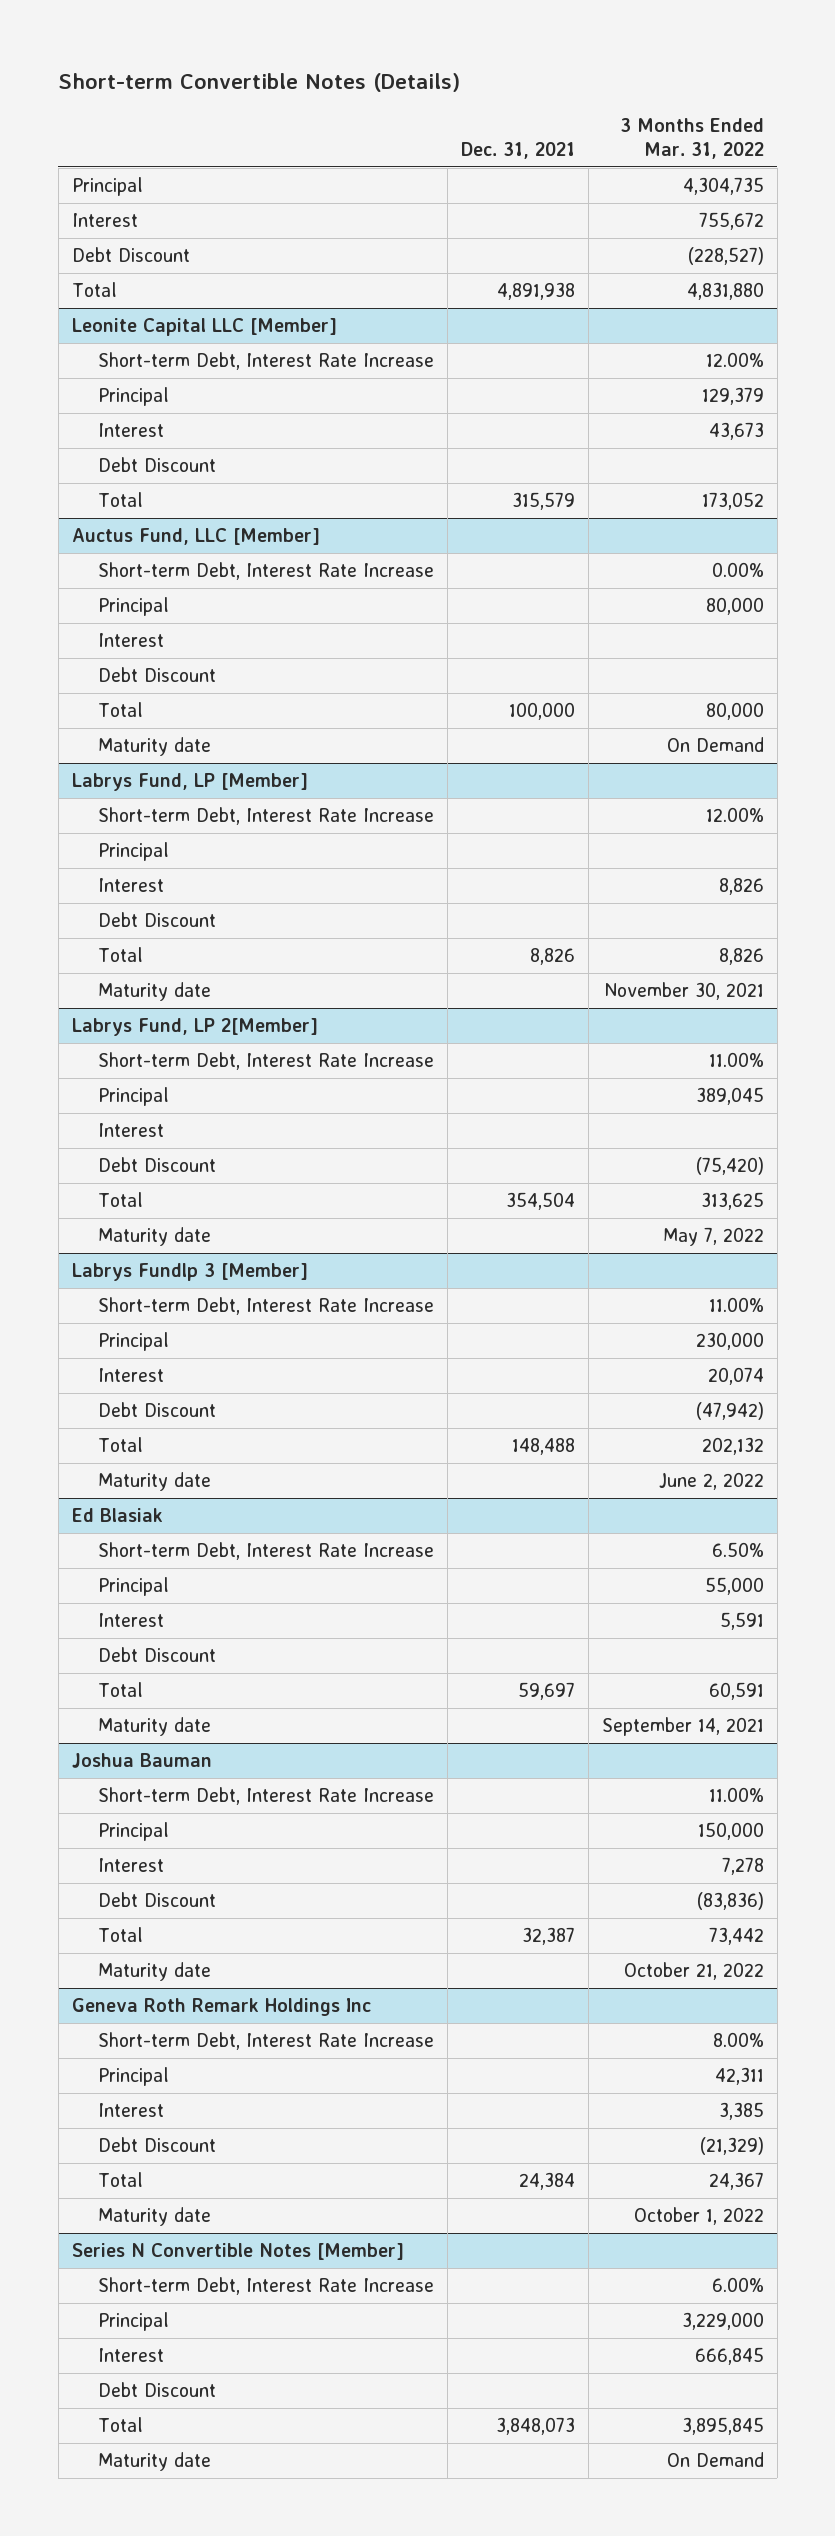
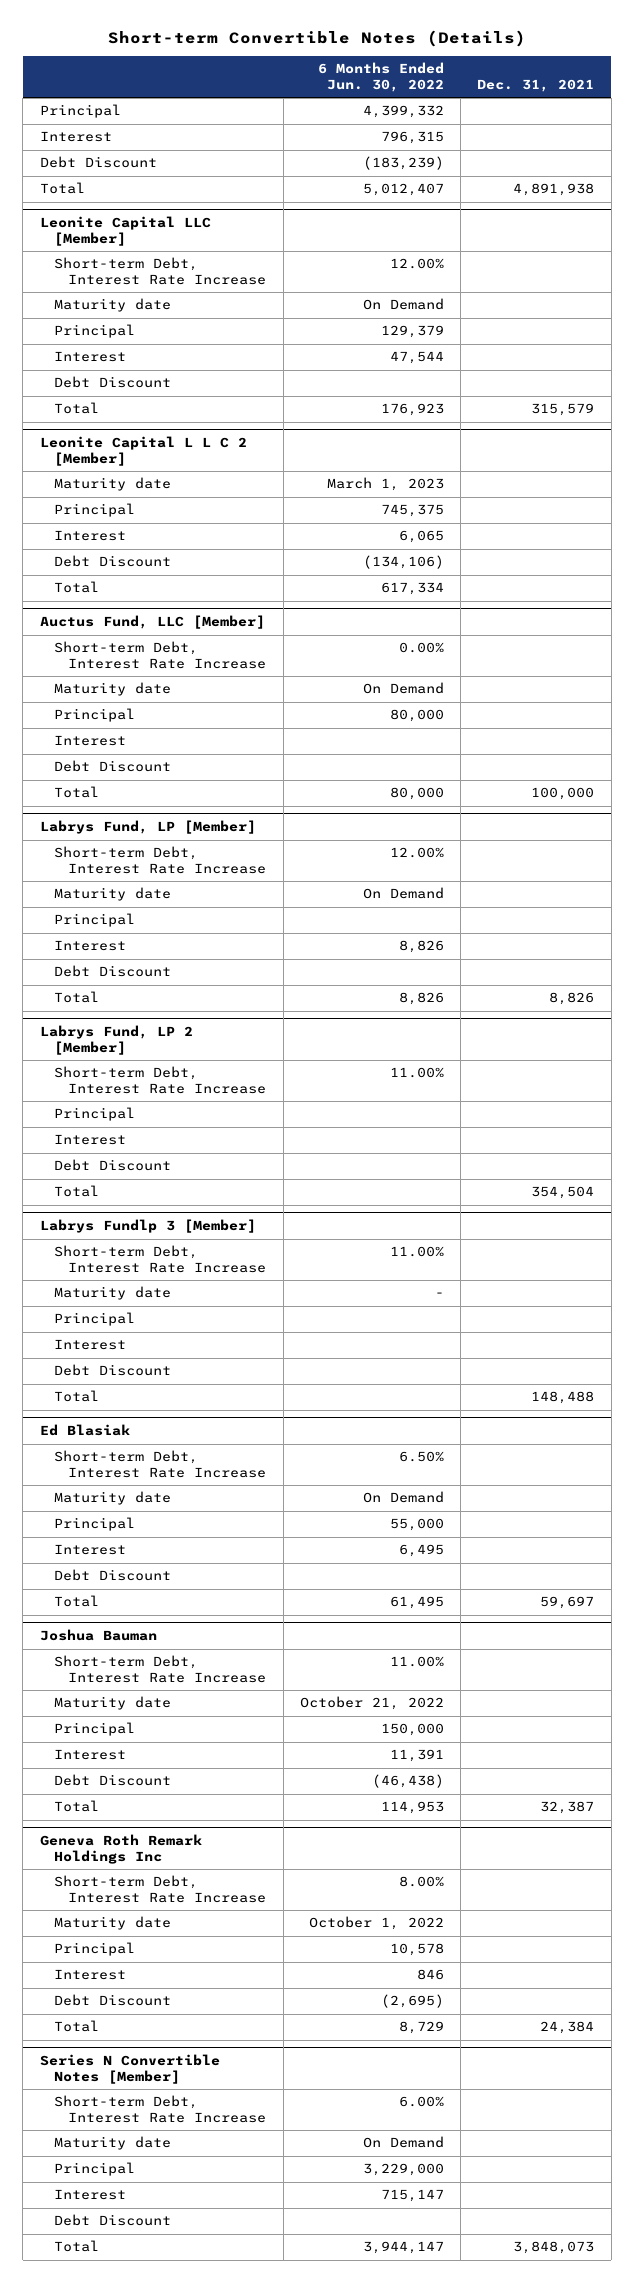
[619,118,764,159] 3 Months Ended Mar. 31, 2022 -> none
none -> [317,62,444,93] 6 Months Ended Jun. 30, 2022
none -> [54,298,172,313] Maturity date
none -> [39,436,247,466] Leonite Capital L L C 2 [Member]
none -> [54,477,172,492] Maturity date
none -> [54,503,136,518] Principal
none -> [54,530,127,542] Interest
none -> [54,555,172,568] Debt Discount
none -> [54,581,100,594] Total
[98,737,212,757] Maturity date -> [54,682,172,697] Maturity date
[98,982,212,1002] Maturity date -> [54,887,172,902] Maturity date
[71,1018,318,1037] Labrys Fund, LP 2[Member] -> [39,1025,193,1055] Labrys Fund, LP 2 [Member]
[98,1227,212,1247] Maturity date -> none
[98,1472,212,1492] Maturity date -> [54,1286,172,1301] Maturity date
[98,1717,212,1737] Maturity date -> [54,1491,172,1506] Maturity date
[98,1962,212,1982] Maturity date -> [54,1696,172,1711] Maturity date
[98,2207,212,2227] Maturity date -> [54,1916,172,1931] Maturity date
[98,2452,212,2472] Maturity date -> [54,2136,172,2151] Maturity date

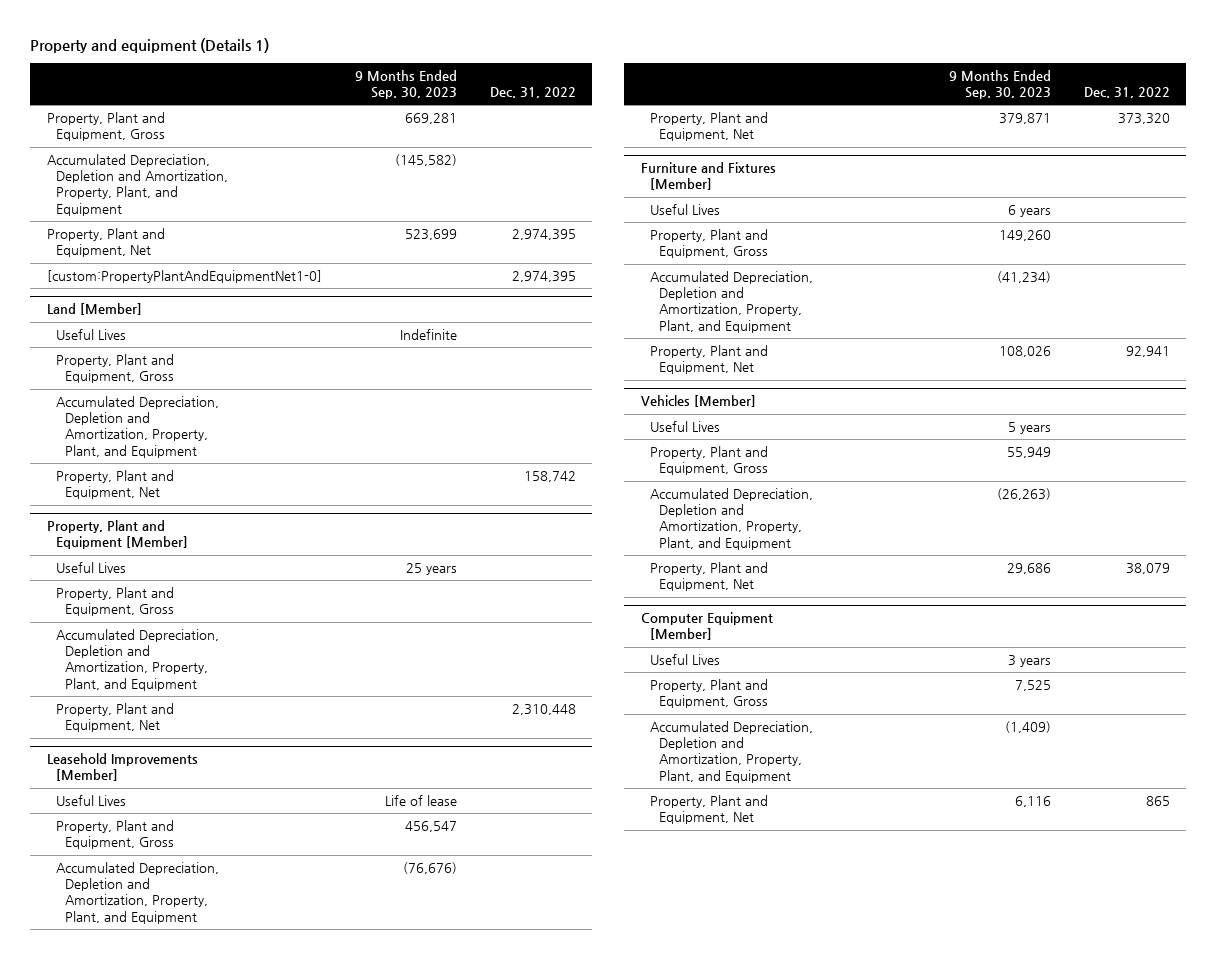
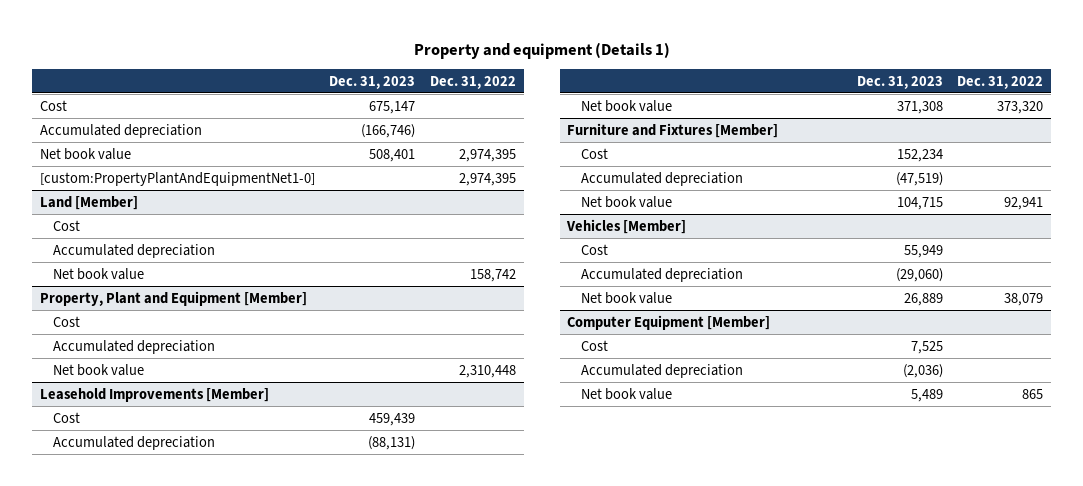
[354,69,457,99] 9 Months Ended Sep. 30, 2023 -> none
none -> [329,75,416,89] Dec. 31, 2023
[46,112,165,142] Property, Plant and Equipment, Gross -> [39,99,67,111] Cost
[46,154,228,216] Accumulated Depreciation, Depletion and Amortization, Property, Plant, and Equipment -> [39,123,202,138] Accumulated depreciation
[46,228,165,258] Property, Plant and Equipment, Net -> [39,147,131,160] Net book value
[55,329,126,341] Useful Lives -> none
[55,354,174,384] Property, Plant and Equipment, Gross -> [53,219,81,231] Cost
[55,396,219,458] Accumulated Depreciation, Depletion and Amortization, Property, Plant, and Equipment -> [53,243,216,258] Accumulated depreciation
[55,470,174,500] Property, Plant and Equipment, Net -> [53,267,145,280] Net book value
[55,562,126,574] Useful Lives -> none
[55,587,174,617] Property, Plant and Equipment, Gross -> [53,315,81,327] Cost
[55,629,219,691] Accumulated Depreciation, Depletion and Amortization, Property, Plant, and Equipment -> [53,339,216,354] Accumulated depreciation
[55,703,174,733] Property, Plant and Equipment, Net -> [53,363,145,376] Net book value
[55,795,126,807] Useful Lives -> none
[55,820,174,850] Property, Plant and Equipment, Gross -> [53,411,81,423] Cost
[55,862,219,924] Accumulated Depreciation, Depletion and Amortization, Property, Plant, and Equipment -> [53,435,216,450] Accumulated depreciation
[649,112,768,142] Property, Plant and Equipment, Net -> [580,99,672,112] Net book value
[649,204,720,216] Useful Lives -> none
[649,229,768,259] Property, Plant and Equipment, Gross -> [580,147,608,159] Cost
[649,271,813,333] Accumulated Depreciation, Depletion and Amortization, Property, Plant, and Equipment -> [580,171,743,186] Accumulated depreciation
[649,345,768,375] Property, Plant and Equipment, Net -> [580,195,672,208] Net book value
[649,421,720,433] Useful Lives -> none
[649,446,768,476] Property, Plant and Equipment, Gross -> [580,243,608,255] Cost
[649,488,813,550] Accumulated Depreciation, Depletion and Amortization, Property, Plant, and Equipment -> [580,267,743,282] Accumulated depreciation
[649,562,768,592] Property, Plant and Equipment, Net -> [580,291,672,304] Net book value
[649,654,720,666] Useful Lives -> none
[649,679,768,709] Property, Plant and Equipment, Gross -> [580,339,608,351] Cost
[649,721,813,783] Accumulated Depreciation, Depletion and Amortization, Property, Plant, and Equipment -> [580,363,743,378] Accumulated depreciation
[649,795,768,825] Property, Plant and Equipment, Net -> [580,387,672,400] Net book value

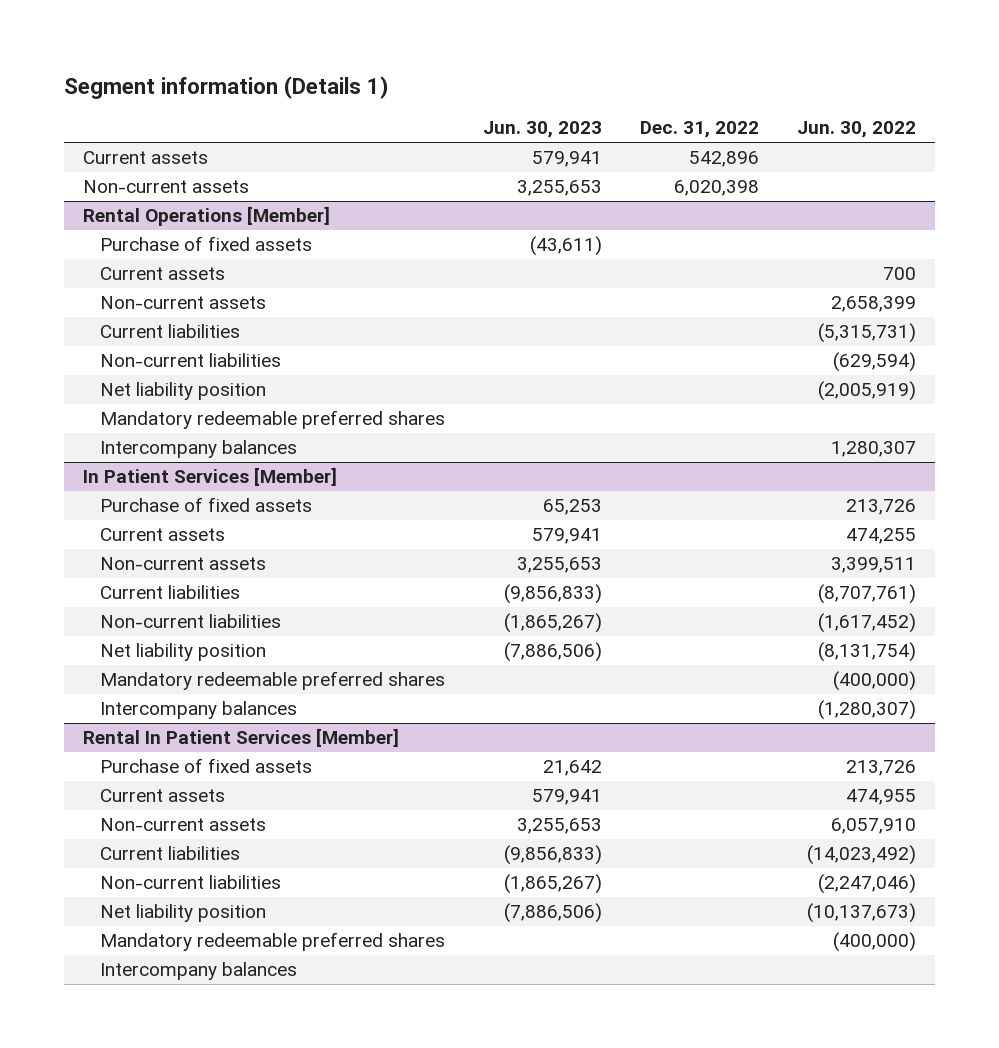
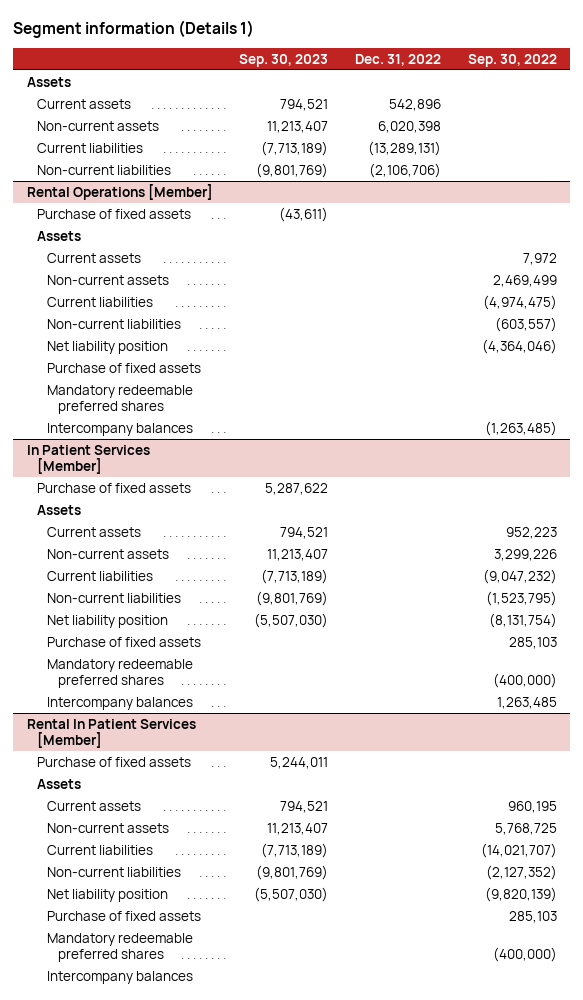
[483,121,603,139] Jun. 30, 2023 -> none
[796,121,916,139] Jun. 30, 2022 -> none
none -> [239,53,329,67] Sep. 30, 2023
none -> [467,53,557,67] Sep. 30, 2022
none -> [26,76,71,87] Assets
none -> [37,142,144,153] Current liabilities
none -> [37,164,172,175] Non-current liabilities
none -> [37,230,82,241] Assets
none -> [47,362,202,373] Purchase of fixed assets
none -> [37,504,82,515] Assets
none -> [47,636,202,647] Purchase of fixed assets
none -> [37,778,82,789] Assets
none -> [47,910,202,921] Purchase of fixed assets

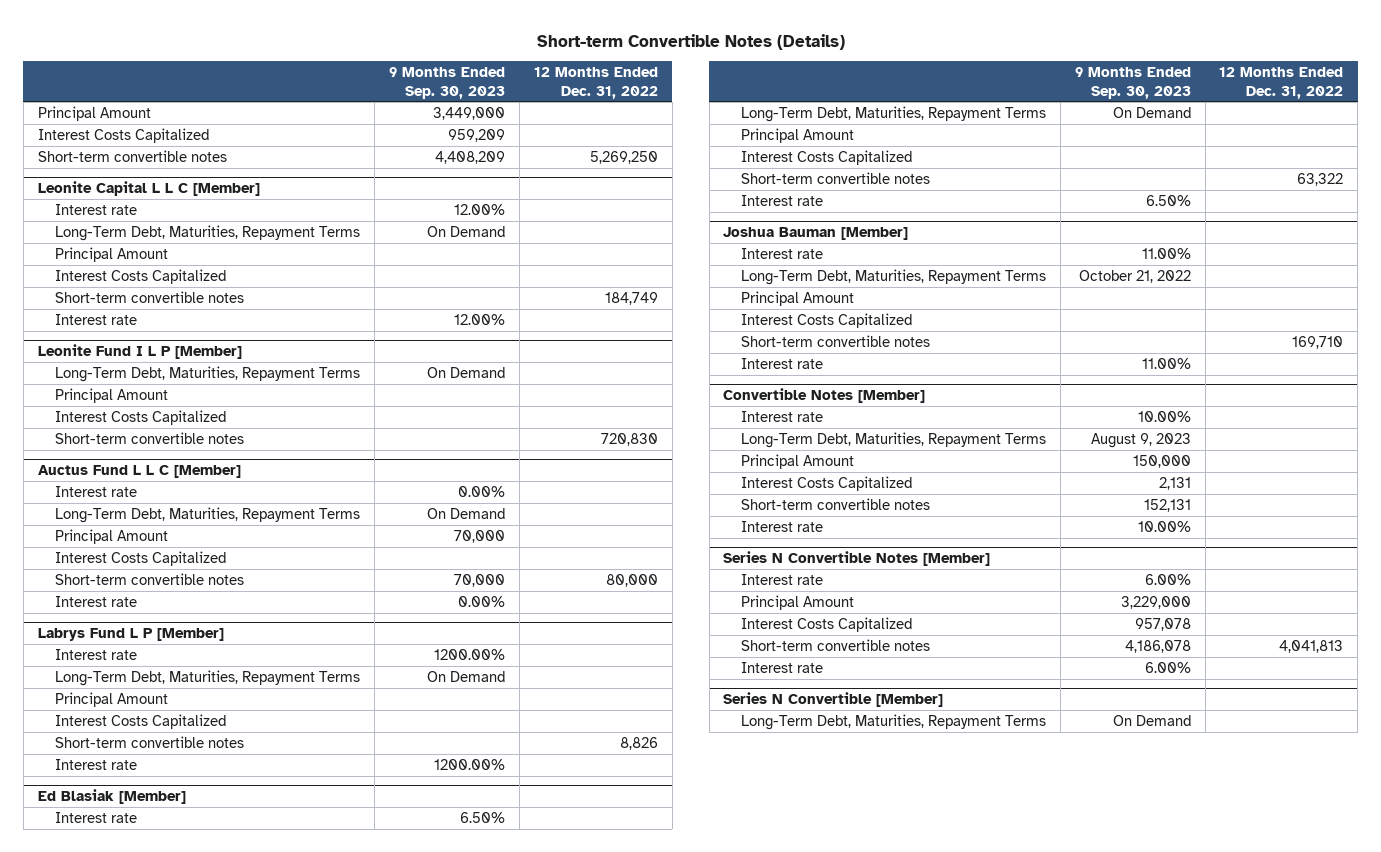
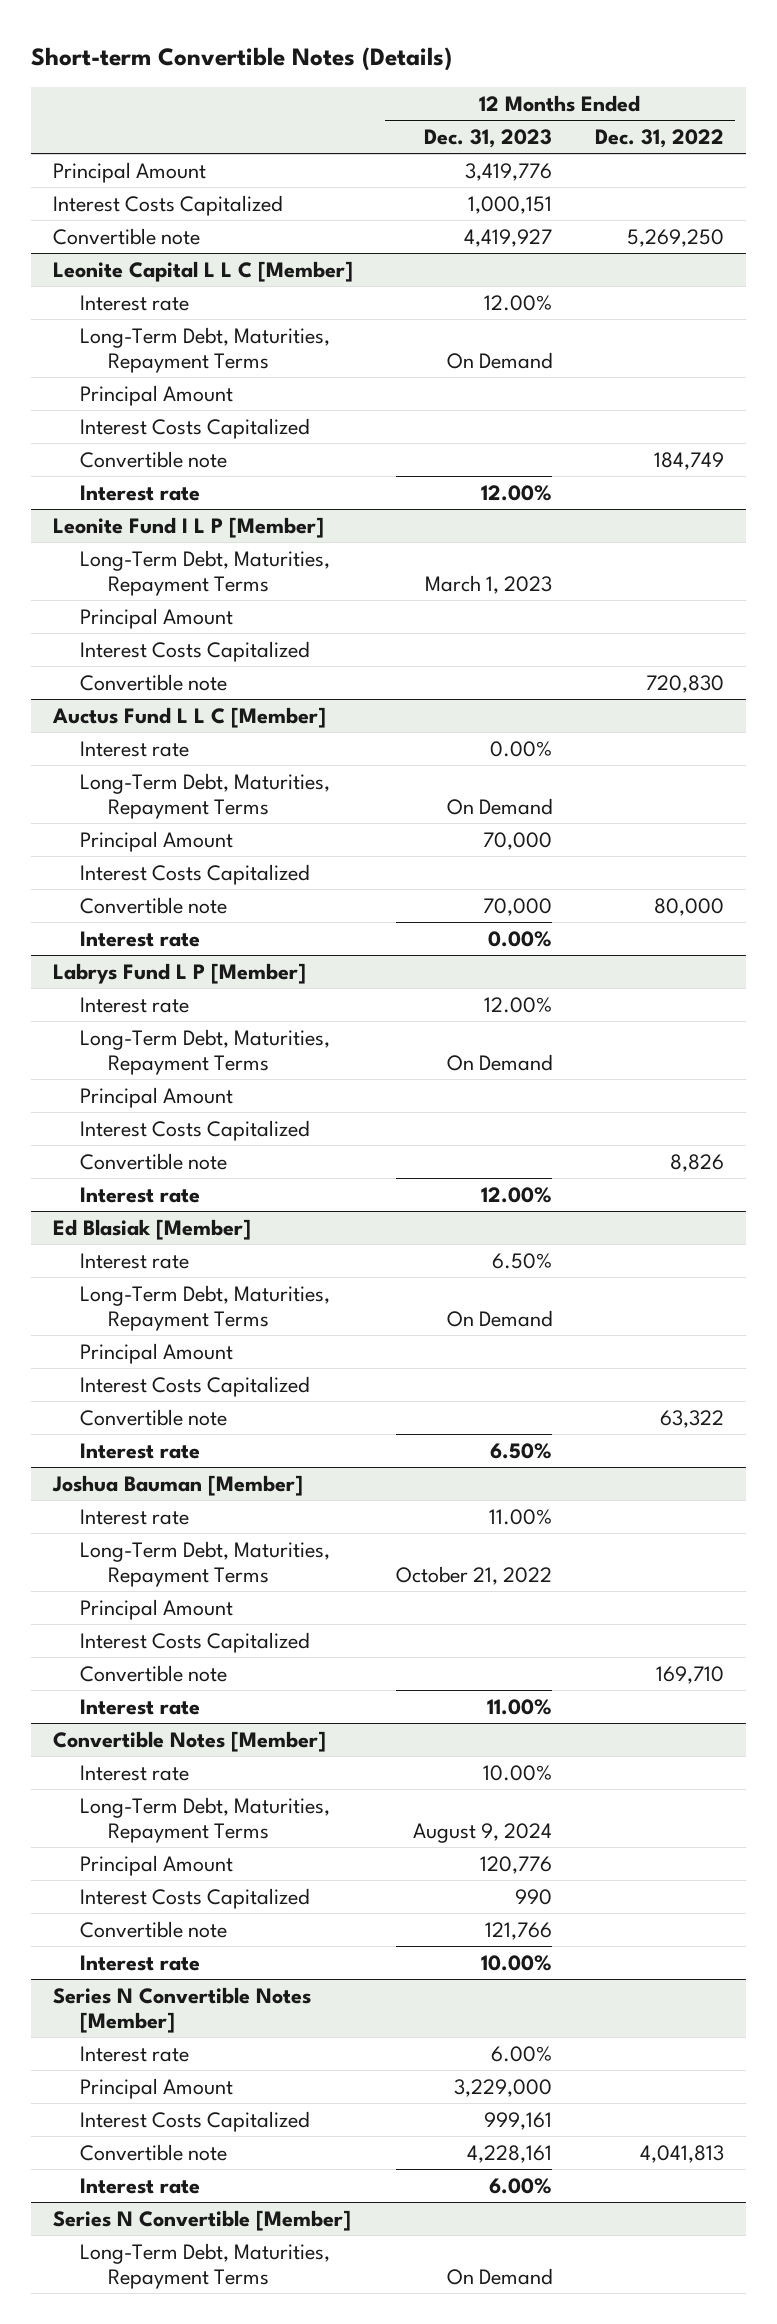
[389,67,506,99] 9 Months Ended Sep. 30, 2023 -> none
none -> [423,128,552,148] Dec. 31, 2023
[37,149,227,162] Short-term convertible notes -> [52,227,200,245] Convertible note
[55,290,245,303] Short-term convertible notes -> [80,450,228,468] Convertible note
[55,431,245,444] Short-term convertible notes -> [80,673,228,691] Convertible note
[55,572,245,585] Short-term convertible notes -> [80,896,228,914] Convertible note
[55,735,245,748] Short-term convertible notes -> [80,1152,228,1170] Convertible note
[741,171,931,184] Short-term convertible notes -> [80,1408,228,1426] Convertible note
[741,334,931,347] Short-term convertible notes -> [80,1664,228,1682] Convertible note
[741,497,931,510] Short-term convertible notes -> [80,1920,228,1938] Convertible note
[741,638,931,651] Short-term convertible notes -> [80,2143,228,2161] Convertible note

